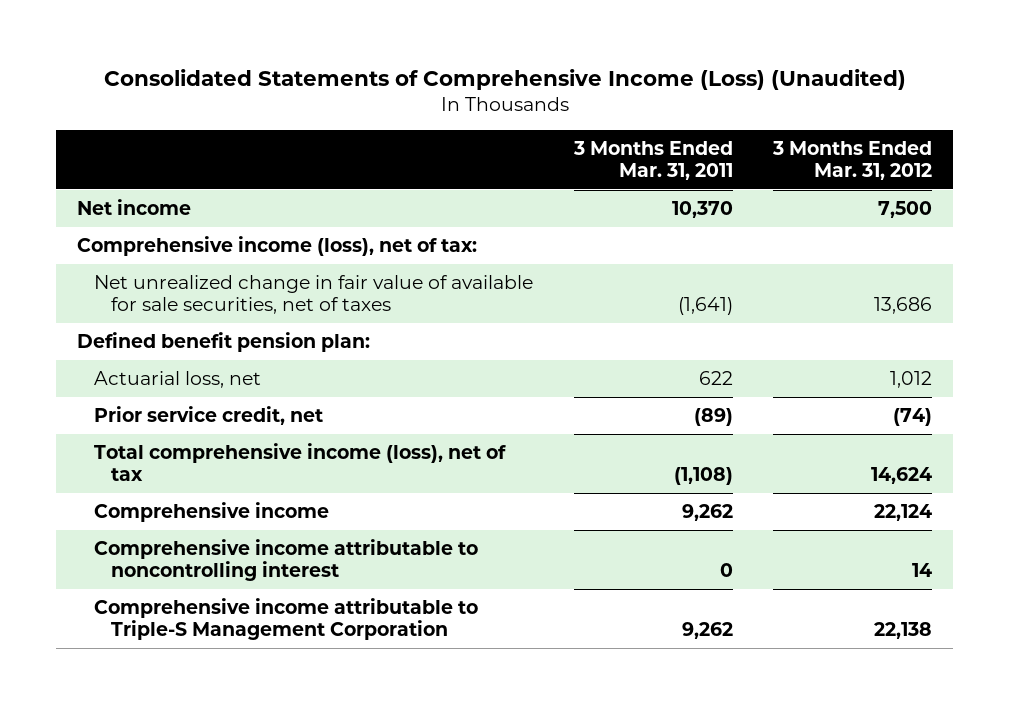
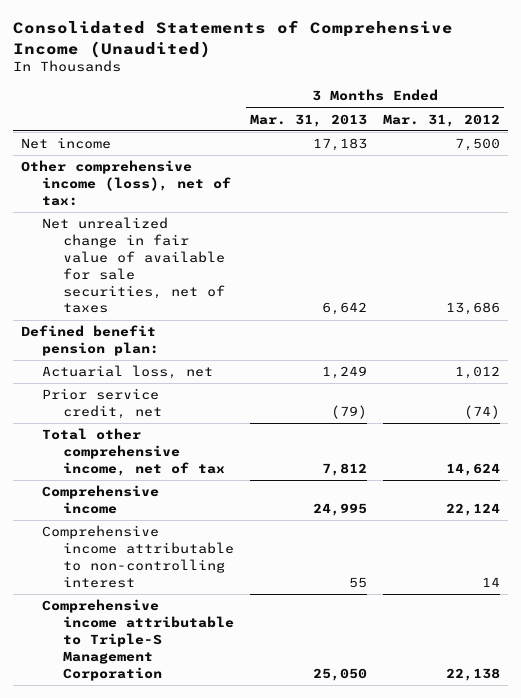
[103,68,906,90] Consolidated Statements of Comprehensive Income (Loss) (Unaudited) -> [13,20,454,58] Consolidated Statements of Comprehensive Income (Unaudited)
[572,141,733,181] 3 Months Ended Mar. 31, 2011 -> none
none -> [249,113,367,127] Mar. 31, 2013
[76,236,477,257] Comprehensive income (loss), net of tax: -> [21,160,231,206] Other comprehensive income (loss), net of tax:
[93,443,506,482] Total comprehensive income (loss), net of tax -> [41,428,225,476] Total other comprehensive income, net of tax
[93,539,478,582] Comprehensive income attributable to noncontrolling interest -> [41,525,234,588] Comprehensive income attributable to non-controlling interest

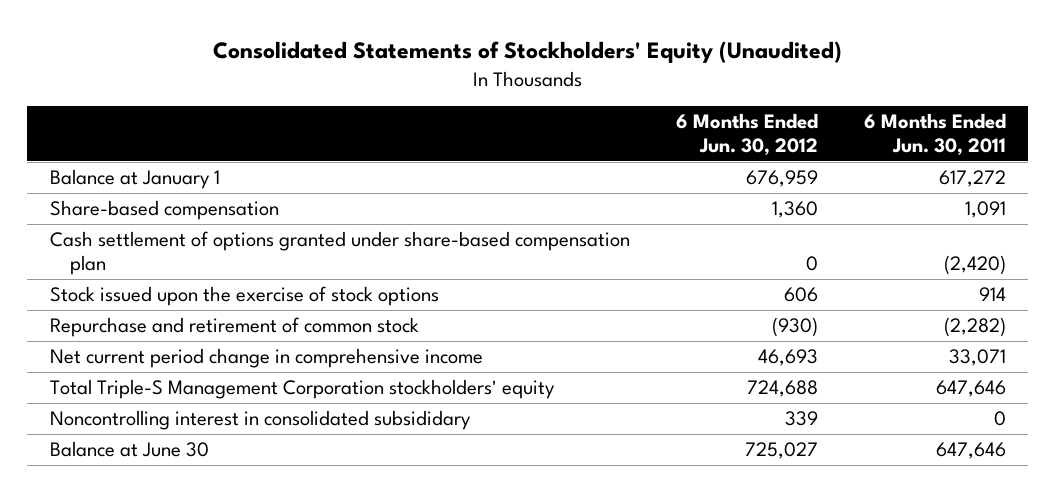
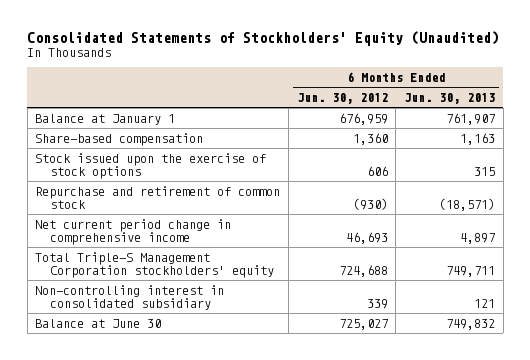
[863,113,1006,156] 6 Months Ended Jun. 30, 2011 -> none
none -> [404,92,496,104] Jun. 30, 2013
[49,231,630,276] Cash settlement of options granted under share-based compensation plan -> none
[49,410,471,431] Noncontrolling interest in consolidated subsididary -> [35,284,225,310] Non-controlling interest in consolidated subsidiary

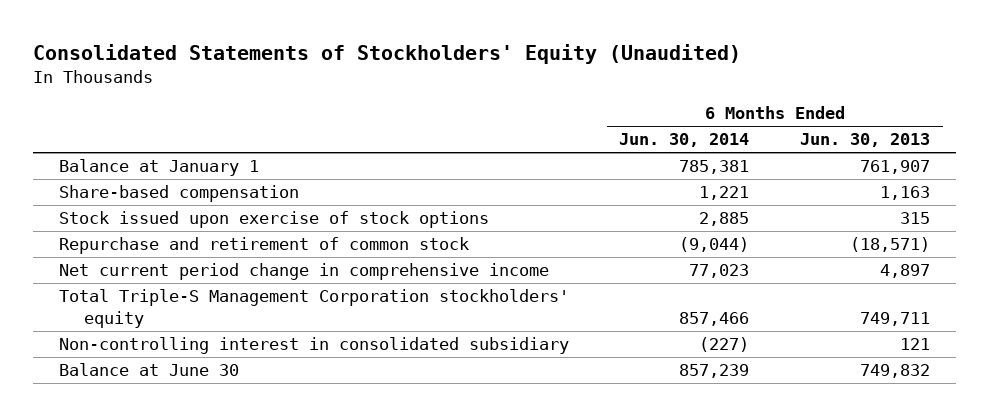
[296,92,388,104] Jun. 30, 2012 -> none
none -> [619,133,750,148] Jun. 30, 2014
[35,152,267,179] Stock issued upon the exercise of stock options -> [58,211,489,229] Stock issued upon exercise of stock options

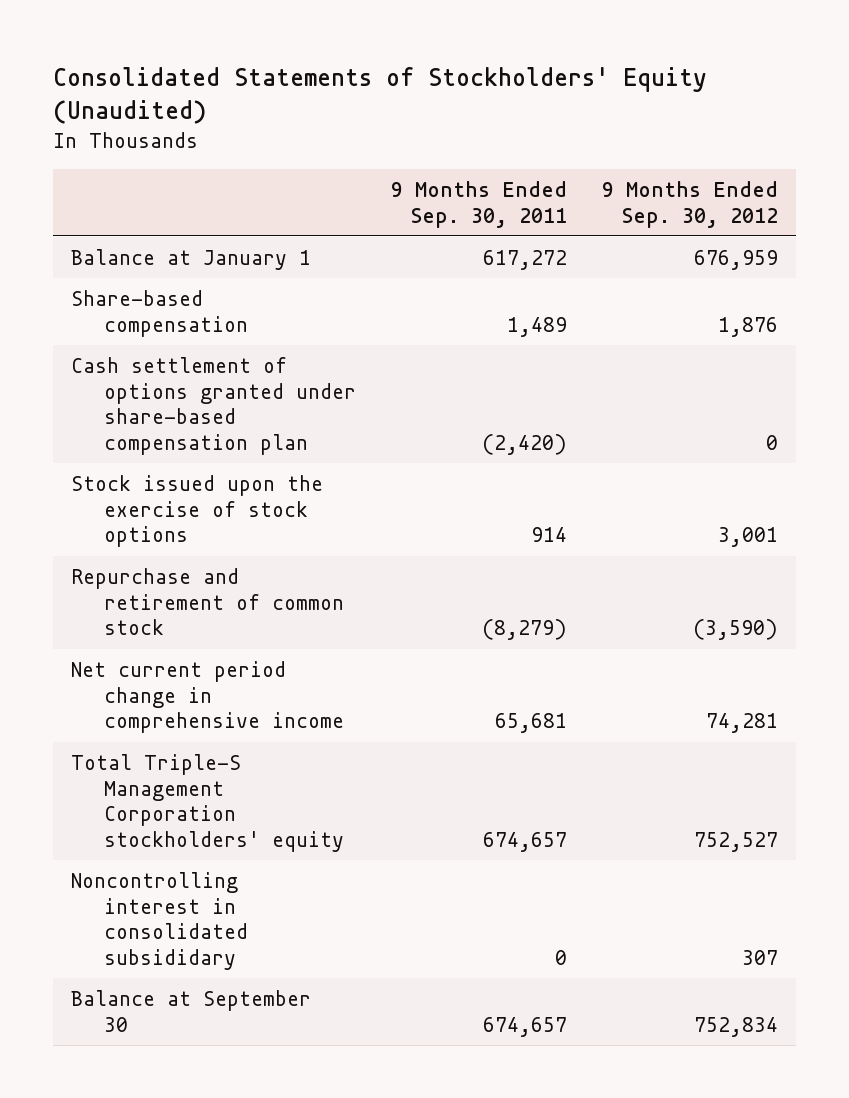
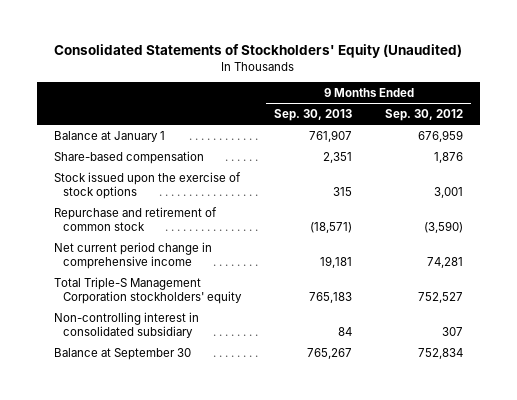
[391,180,568,228] 9 Months Ended Sep. 30, 2011 -> none
none -> [274,108,353,121] Sep. 30, 2013
[70,356,357,456] Cash settlement of options granted under share-based compensation plan -> none
[70,871,249,971] Noncontrolling interest in consolidated subsididary -> [53,311,199,339] Non-controlling interest in consolidated subsidiary

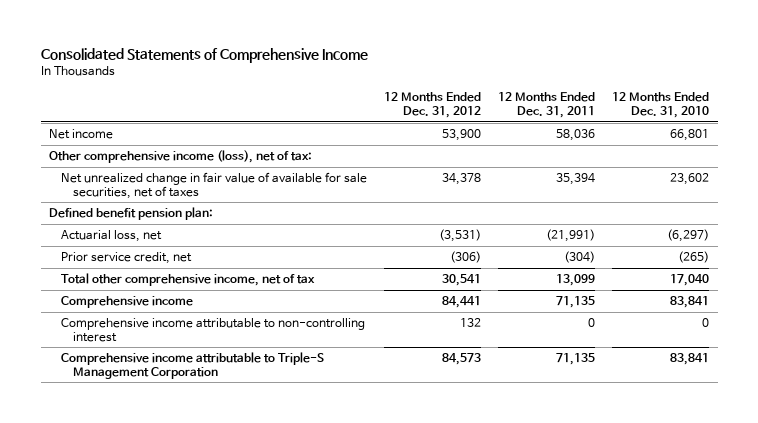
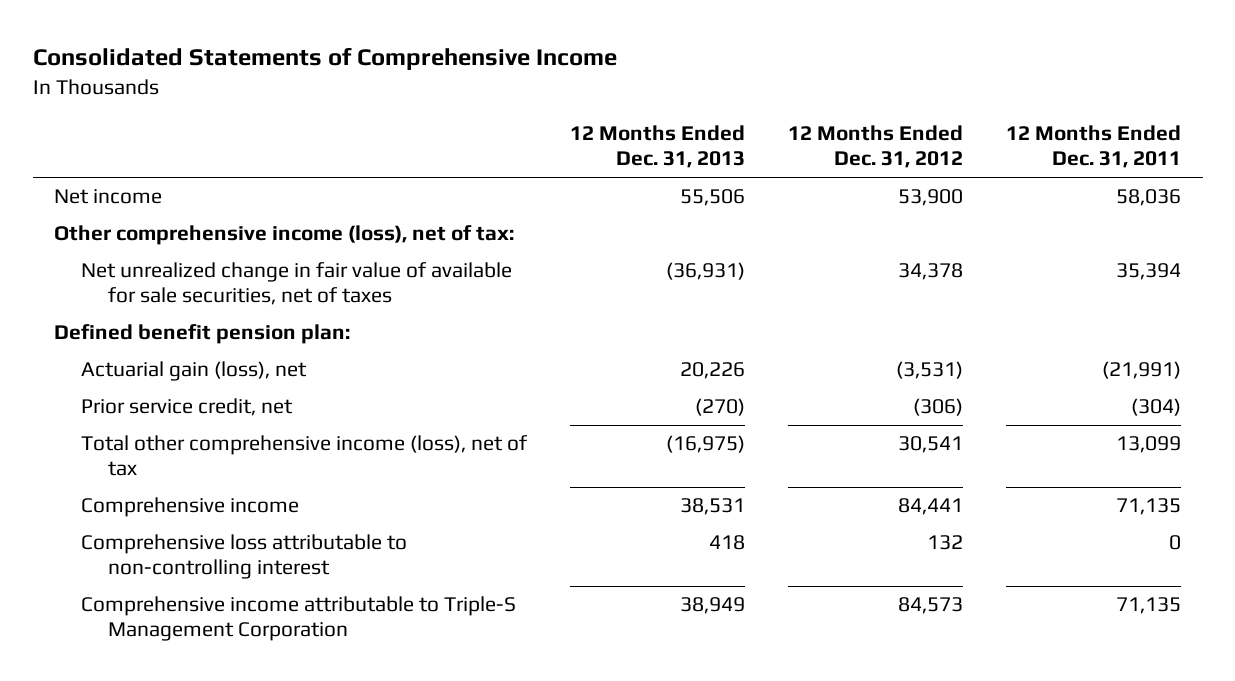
[612,92,710,119] 12 Months Ended Dec. 31, 2010 -> none
none -> [570,125,746,169] 12 Months Ended Dec. 31, 2013
[61,229,163,242] Actuarial loss, net -> [81,361,308,382] Actuarial gain (loss), net
[61,272,316,286] Total other comprehensive income, net of tax -> [81,435,529,477] Total other comprehensive income (loss), net of tax
[61,317,366,342] Comprehensive income attributable to non-controlling interest -> [81,534,408,580] Comprehensive loss attributable to non-controlling interest

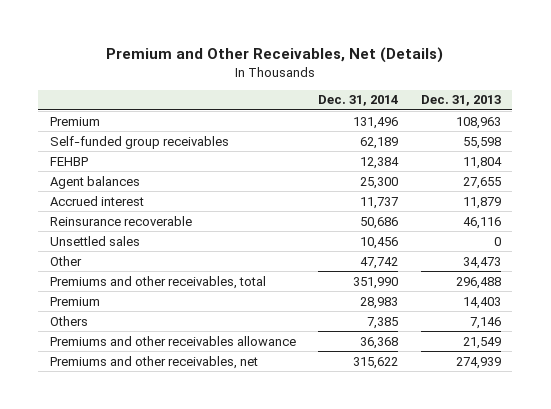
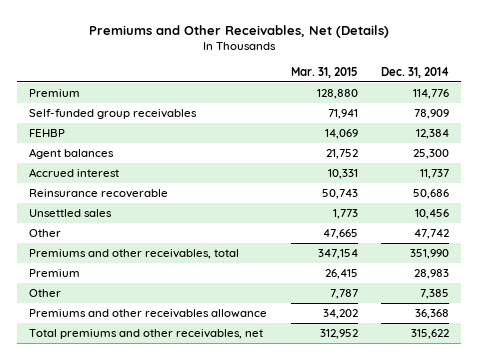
[106,46,444,63] Premium and Other Receivables, Net (Details) -> [89,24,390,38] Premiums and Other Receivables, Net (Details)
[420,95,501,107] Dec. 31, 2013 -> none
none -> [290,66,358,78] Mar. 31, 2015
[353,116,399,129] 131,496 -> [413,89,450,100] 114,776
[360,136,399,149] 62,189 -> [414,109,450,120] 78,909
[49,315,88,326] Others -> [28,289,61,298] Other
[49,355,258,369] Premiums and other receivables, net -> [28,329,263,340] Total premiums and other receivables, net

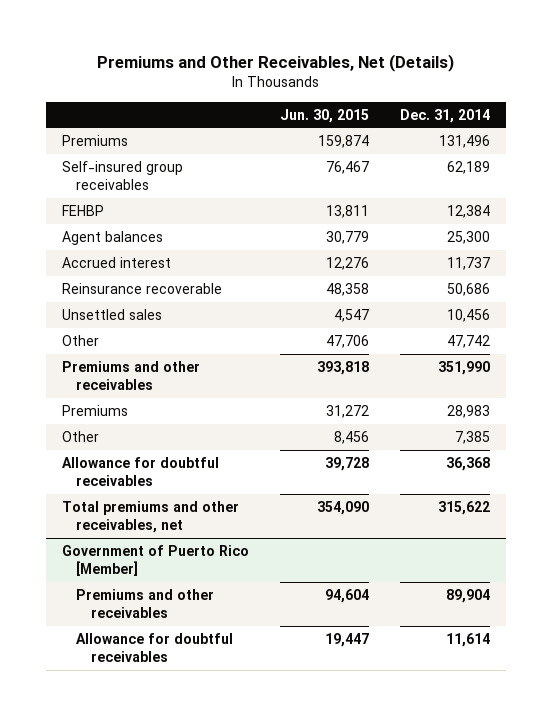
[290,66,358,78] Mar. 31, 2015 -> none
none -> [280,108,370,123] Jun. 30, 2015
[28,89,80,98] Premium -> [61,134,128,146] Premiums
[413,89,450,100] 114,776 -> [439,134,491,148] 131,496
[28,109,197,120] Self-funded group receivables -> [61,160,183,190] Self-insured group receivables
[414,109,450,120] 78,909 -> [447,160,491,174] 62,189
[28,249,239,260] Premiums and other receivables, total -> [61,360,200,390] Premiums and other receivables
[28,269,80,278] Premium -> [61,404,128,416] Premiums
[28,309,267,319] Premiums and other receivables allowance -> [61,456,219,486] Allowance for doubtful receivables
none -> [61,544,249,576] Government of Puerto Rico [Member]
none -> [76,588,215,618] Premiums and other receivables
none -> [76,632,234,662] Allowance for doubtful receivables

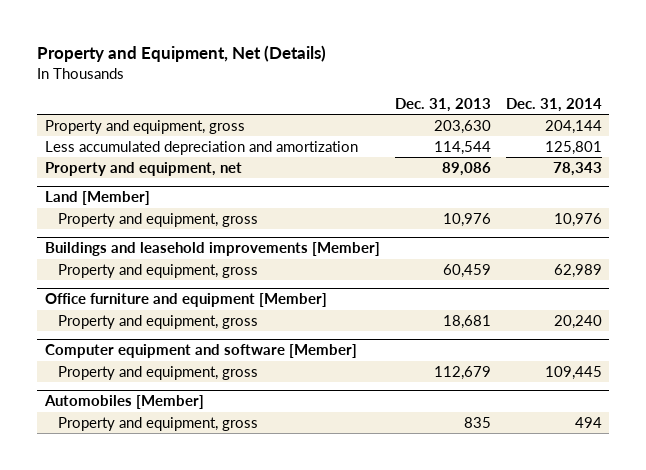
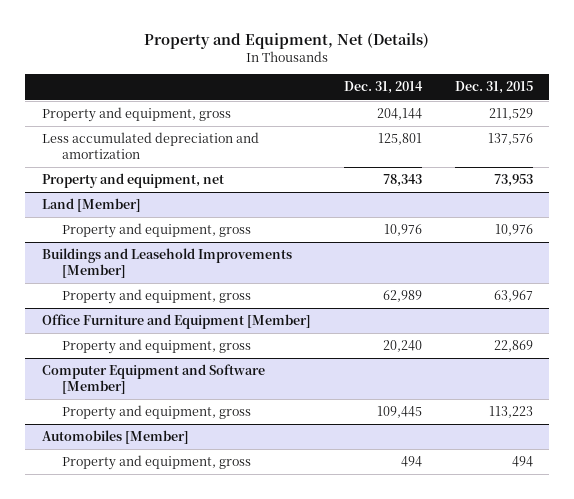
[394,97,491,112] Dec. 31, 2013 -> none
none -> [454,81,533,95] Dec. 31, 2015
[44,242,380,257] Buildings and leasehold improvements [Member] -> [41,248,292,279] Buildings and Leasehold Improvements [Member]
[44,293,327,308] Office furniture and equipment [Member] -> [41,314,311,330] Office Furniture and Equipment [Member]
[44,344,357,359] Computer equipment and software [Member] -> [41,364,265,395] Computer Equipment and Software [Member]

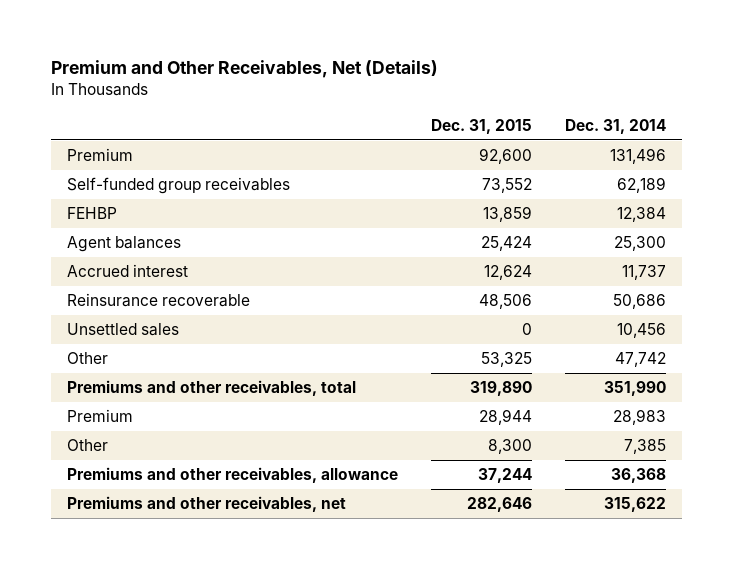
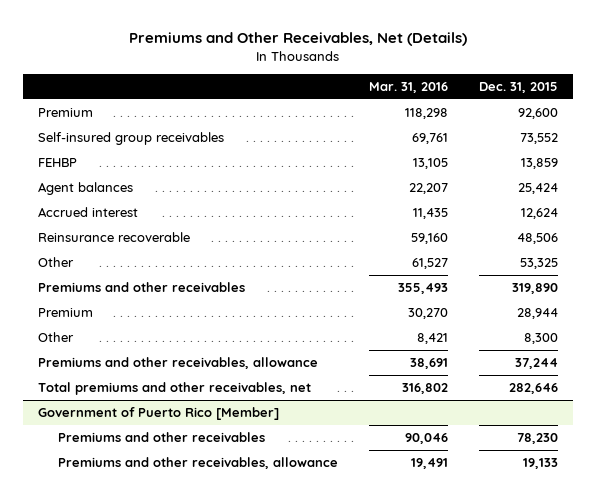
[50,60,438,79] Premium and Other Receivables, Net (Details) -> [128,31,467,46] Premiums and Other Receivables, Net (Details)
[564,118,666,134] Dec. 31, 2014 -> none
none -> [369,81,449,93] Mar. 31, 2016
[67,177,291,195] Self-funded group receivables -> [38,132,225,146] Self-insured group receivables
[67,323,180,337] Unsettled sales -> none
[67,380,357,397] Premiums and other receivables, total -> [38,282,246,293] Premiums and other receivables
[67,496,347,513] Premiums and other receivables, net -> [38,382,312,396] Total premiums and other receivables, net
none -> [38,407,280,421] Government of Puerto Rico [Member]
none -> [58,432,266,443] Premiums and other receivables
none -> [58,457,339,470] Premiums and other receivables, allowance

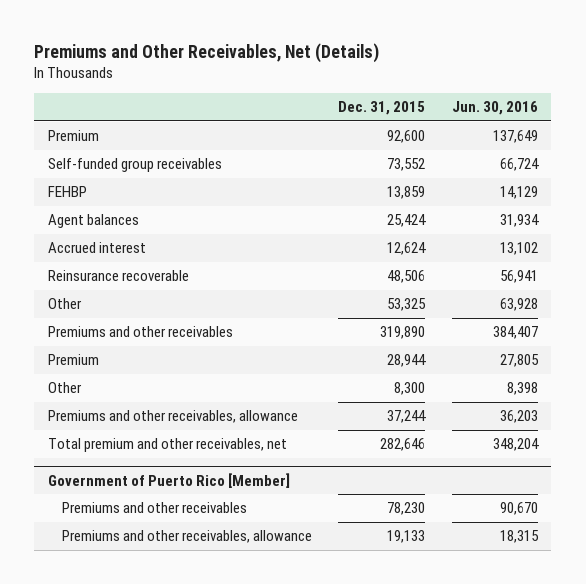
[369,81,449,93] Mar. 31, 2016 -> none
none -> [451,101,538,116] Jun. 30, 2016
[38,132,225,146] Self-insured group receivables -> [47,158,222,173] Self-funded group receivables
[38,382,312,396] Total premiums and other receivables, net -> [47,438,287,453] Total premium and other receivables, net

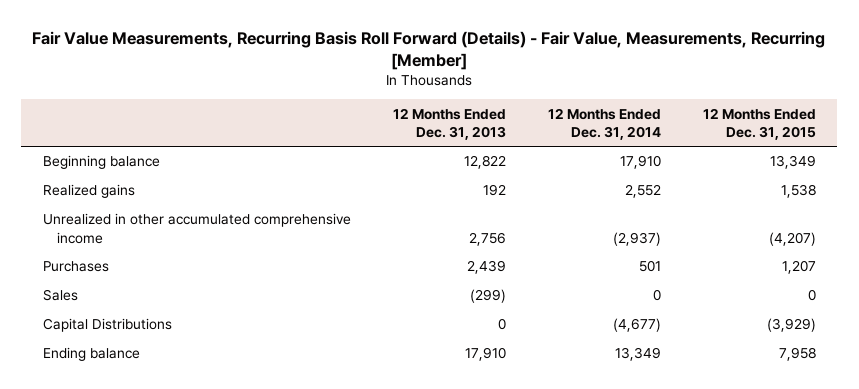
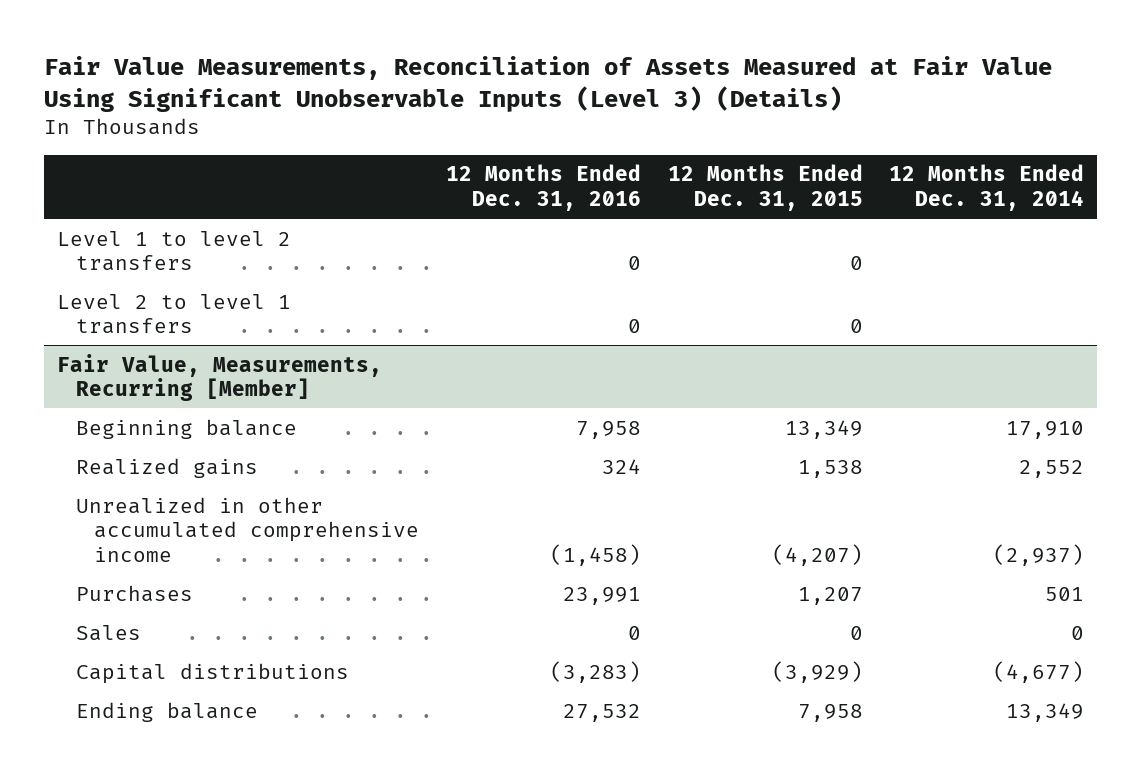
[32,30,826,70] Fair Value Measurements, Recurring Basis Roll Forward (Details) - Fair Value, Measurements, Recurring [Member] -> [43,56,1052,112] Fair Value Measurements, Reconciliation of Assets Measured at Fair Value Using Significant Unobservable Inputs (Level 3) (Details)
[392,107,506,140] 12 Months Ended Dec. 31, 2013 -> none
none -> [445,164,641,211] 12 Months Ended Dec. 31, 2016
none -> [57,230,292,272] Level 1 to level 2 transfers
none -> [57,293,292,335] Level 2 to level 1 transfers
none -> [57,353,383,402] Fair Value, Measurements, Recurring [Member]
[42,318,172,333] Capital Distributions -> [75,662,349,684] Capital distributions

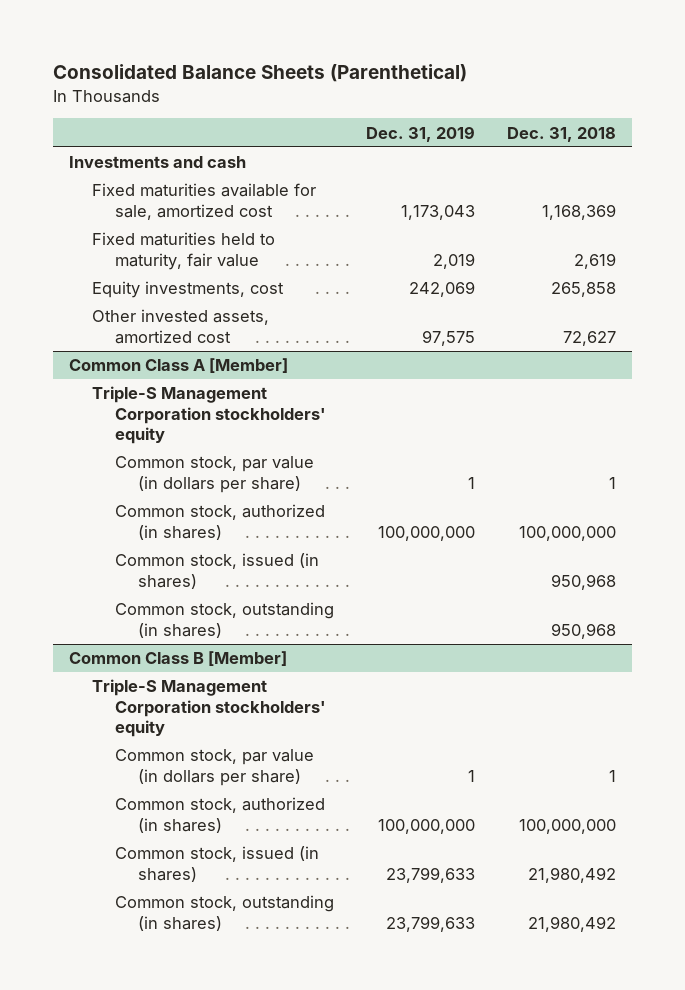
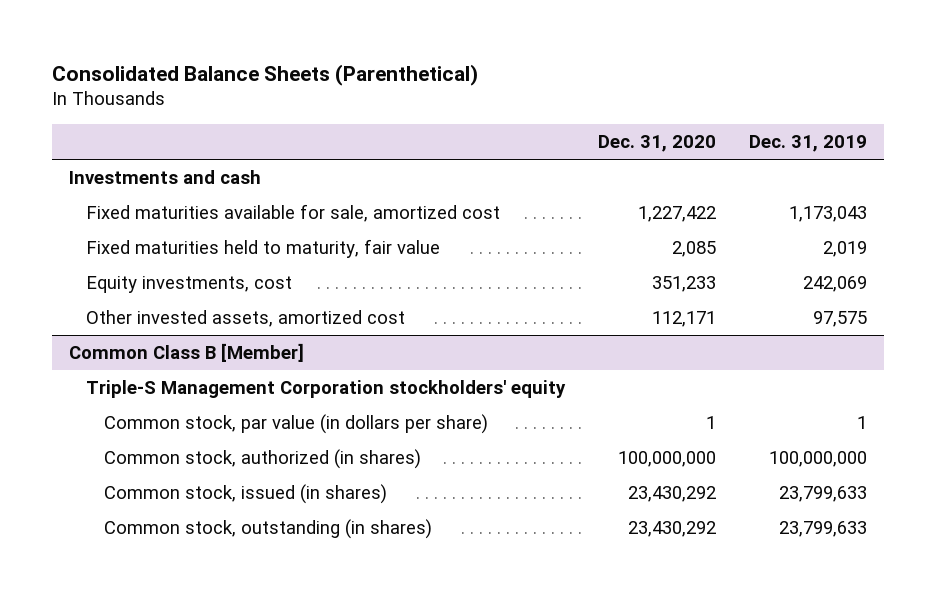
[506,126,616,142] Dec. 31, 2018 -> none
none -> [598,134,717,152] Dec. 31, 2020
[69,358,289,374] Common Class A [Member] -> none
[92,386,327,445] Triple-S Management Corporation stockholders' equity -> none
[115,456,315,493] Common stock, par value (in dollars per share) -> none
[115,504,326,540] Common stock, authorized (in shares) -> none
[115,553,320,589] Common stock, issued (in shares) -> none
[115,602,335,638] Common stock, outstanding (in shares) -> none

